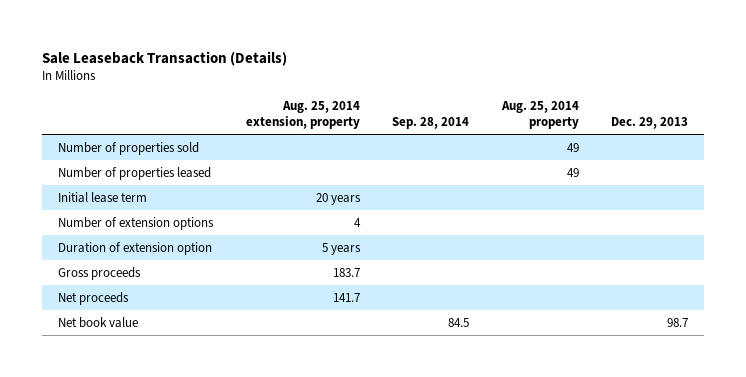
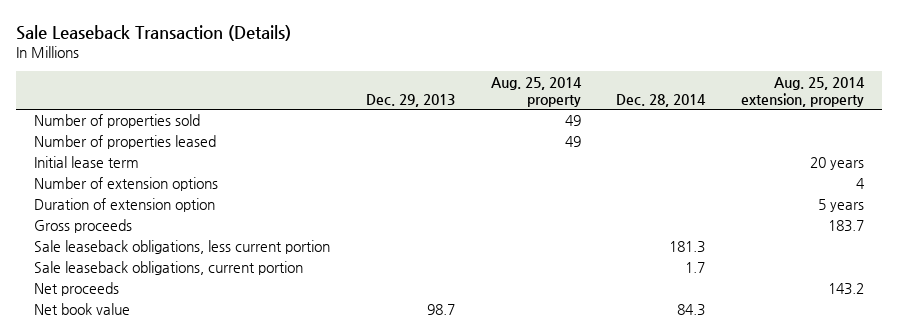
[392,117,470,130] Sep. 28, 2014 -> none
none -> [616,93,707,107] Dec. 28, 2014
none -> [33,240,330,255] Sale leaseback obligations, less current portion
none -> [33,261,303,276] Sale leaseback obligations, current portion
[332,292,360,302] 141.7 -> [828,283,865,296] 143.2

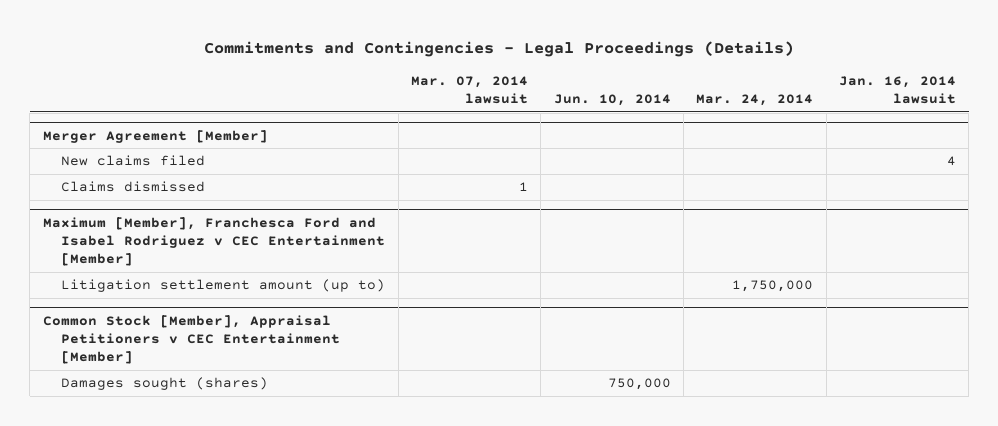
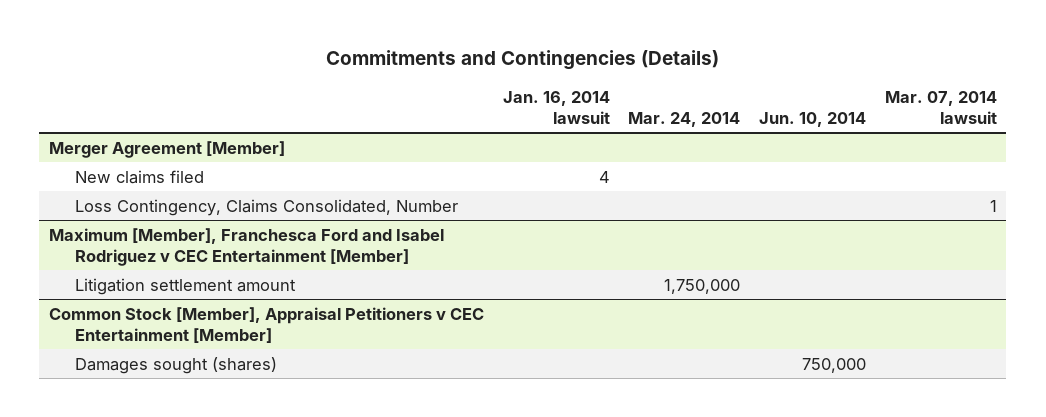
[204,40,795,57] Commitments and Contingencies - Legal Proceedings (Details) -> [325,50,719,71] Commitments and Contingencies (Details)
[61,181,206,193] Claims dismissed -> [74,198,458,216] Loss Contingency, Claims Consolidated, Number
[61,279,386,293] Litigation settlement amount (up to) -> [74,277,296,295] Litigation settlement amount

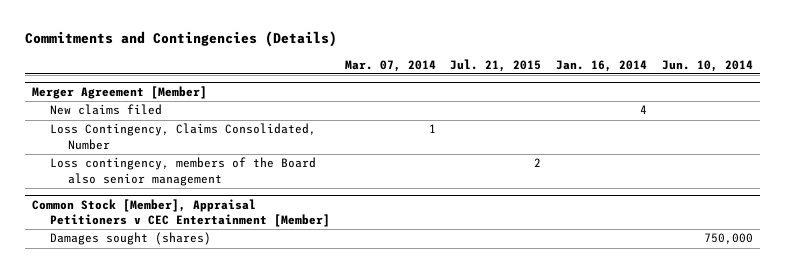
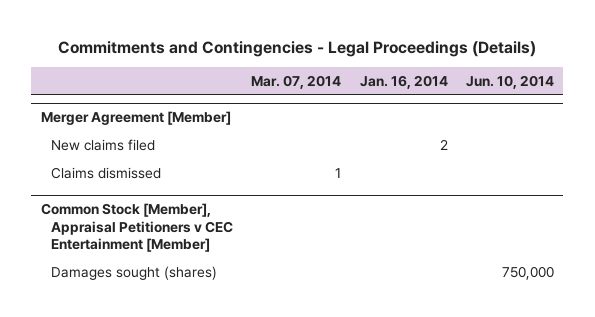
[24,31,337,48] Commitments and Contingencies (Details) -> [58,40,537,57] Commitments and Contingencies - Legal Proceedings (Details)
[450,58,542,72] Jul. 21, 2015 -> none
[49,157,316,186] Loss contingency, members of the Board also senior management -> none
[640,105,648,115] 4 -> [439,138,448,150] 2
[49,123,316,150] Loss Contingency, Claims Consolidated, Number -> [50,166,161,179] Claims dismissed

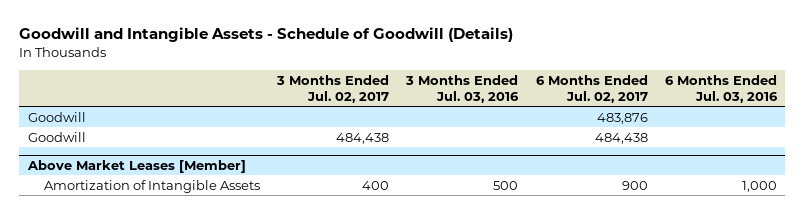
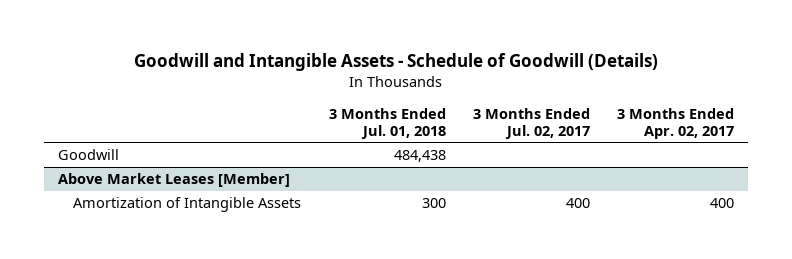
[405,74,520,103] 3 Months Ended Jul. 03, 2016 -> none
[535,74,648,103] 6 Months Ended Jul. 02, 2017 -> none
[664,74,778,103] 6 Months Ended Jul. 03, 2016 -> none
none -> [328,107,446,139] 3 Months Ended Jul. 01, 2018
none -> [617,107,735,139] 3 Months Ended Apr. 02, 2017
[27,131,86,142] Goodwill -> none

